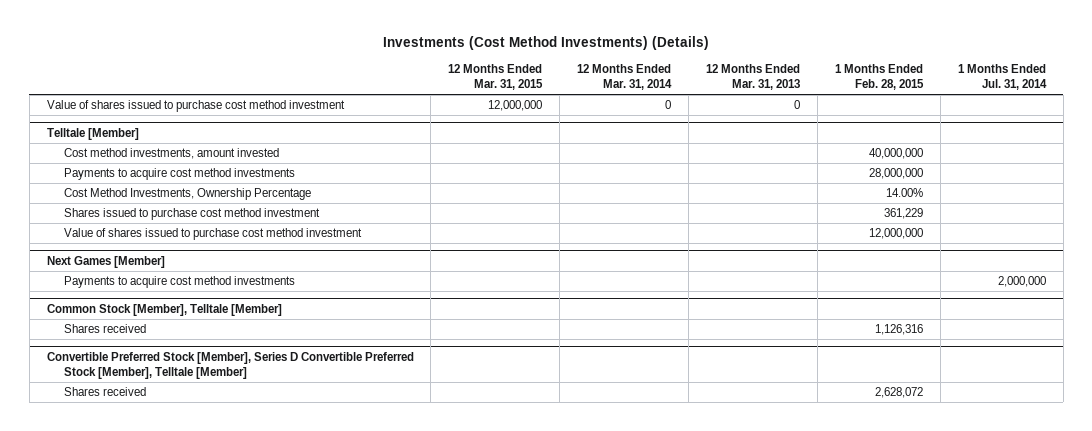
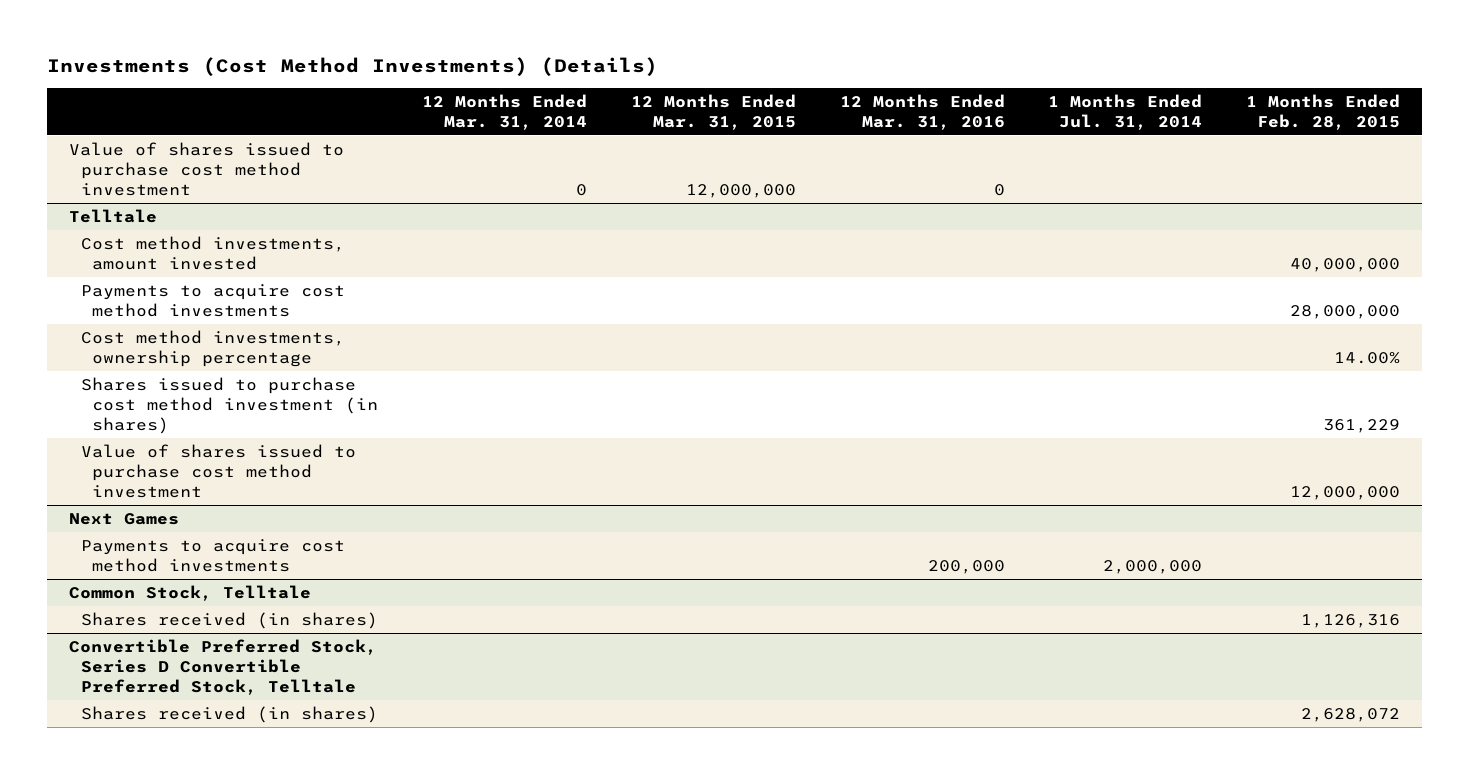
[706,64,801,91] 12 Months Ended Mar. 31, 2013 -> none
none -> [839,93,1005,130] 12 Months Ended Mar. 31, 2016
[46,127,139,140] Telltale [Member] -> [69,209,158,224] Telltale
[63,188,311,201] Cost Method Investments, Ownership Percentage -> [80,330,345,367] Cost method investments, ownership percentage
[63,208,320,221] Shares issued to purchase cost method investment -> [80,377,379,434] Shares issued to purchase cost method investment (in shares)
[46,255,165,268] Next Games [Member] -> [69,513,180,526] Next Games
[46,303,282,316] Common Stock [Member], Telltale [Member] -> [69,585,312,602] Common Stock, Telltale
[63,324,146,334] Shares received -> [80,612,378,630] Shares received (in shares)
[46,351,414,379] Convertible Preferred Stock [Member], Series D Convertible Preferred Stock [Member], Telltale [Member] -> [69,639,378,695] Convertible Preferred Stock, Series D Convertible Preferred Stock, Telltale
[63,387,146,397] Shares received -> [80,706,378,724] Shares received (in shares)

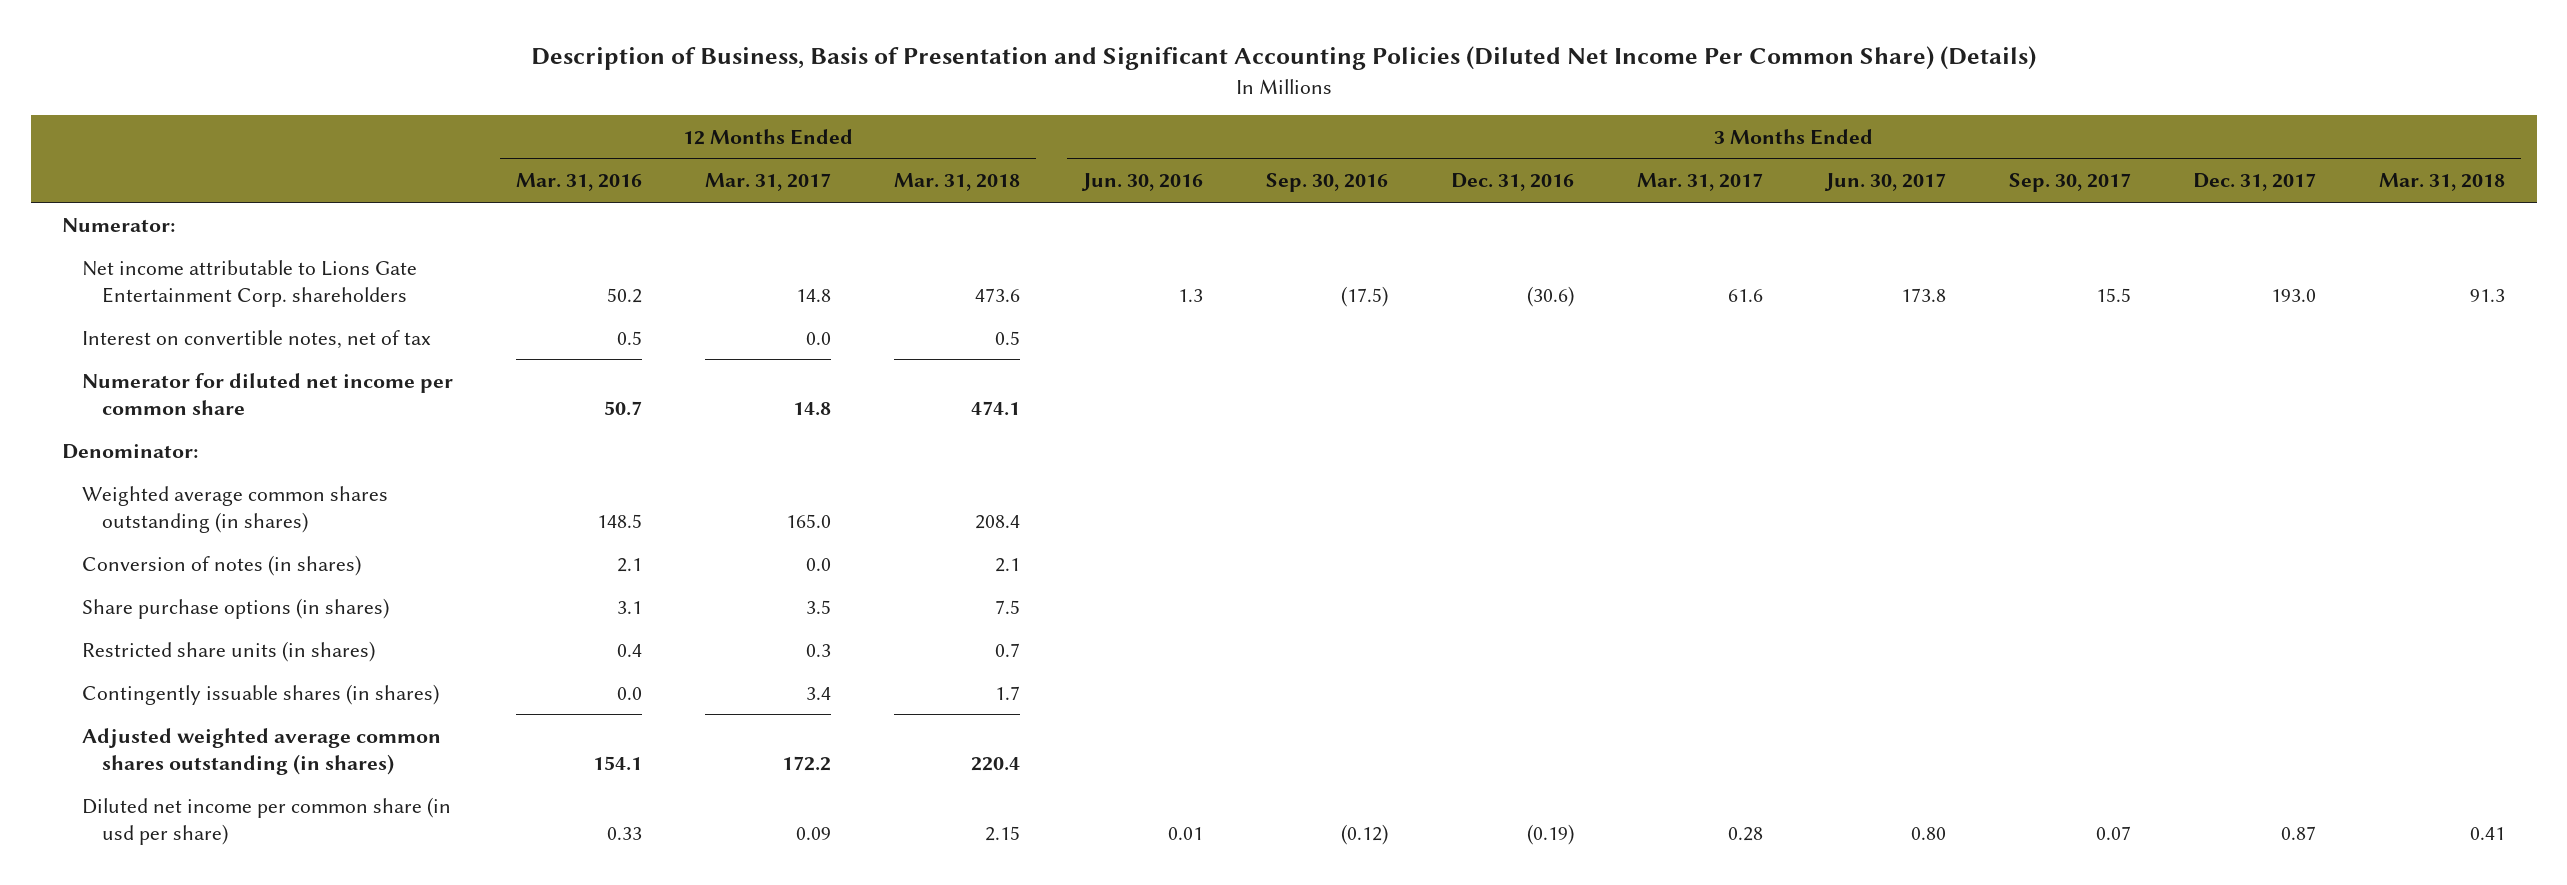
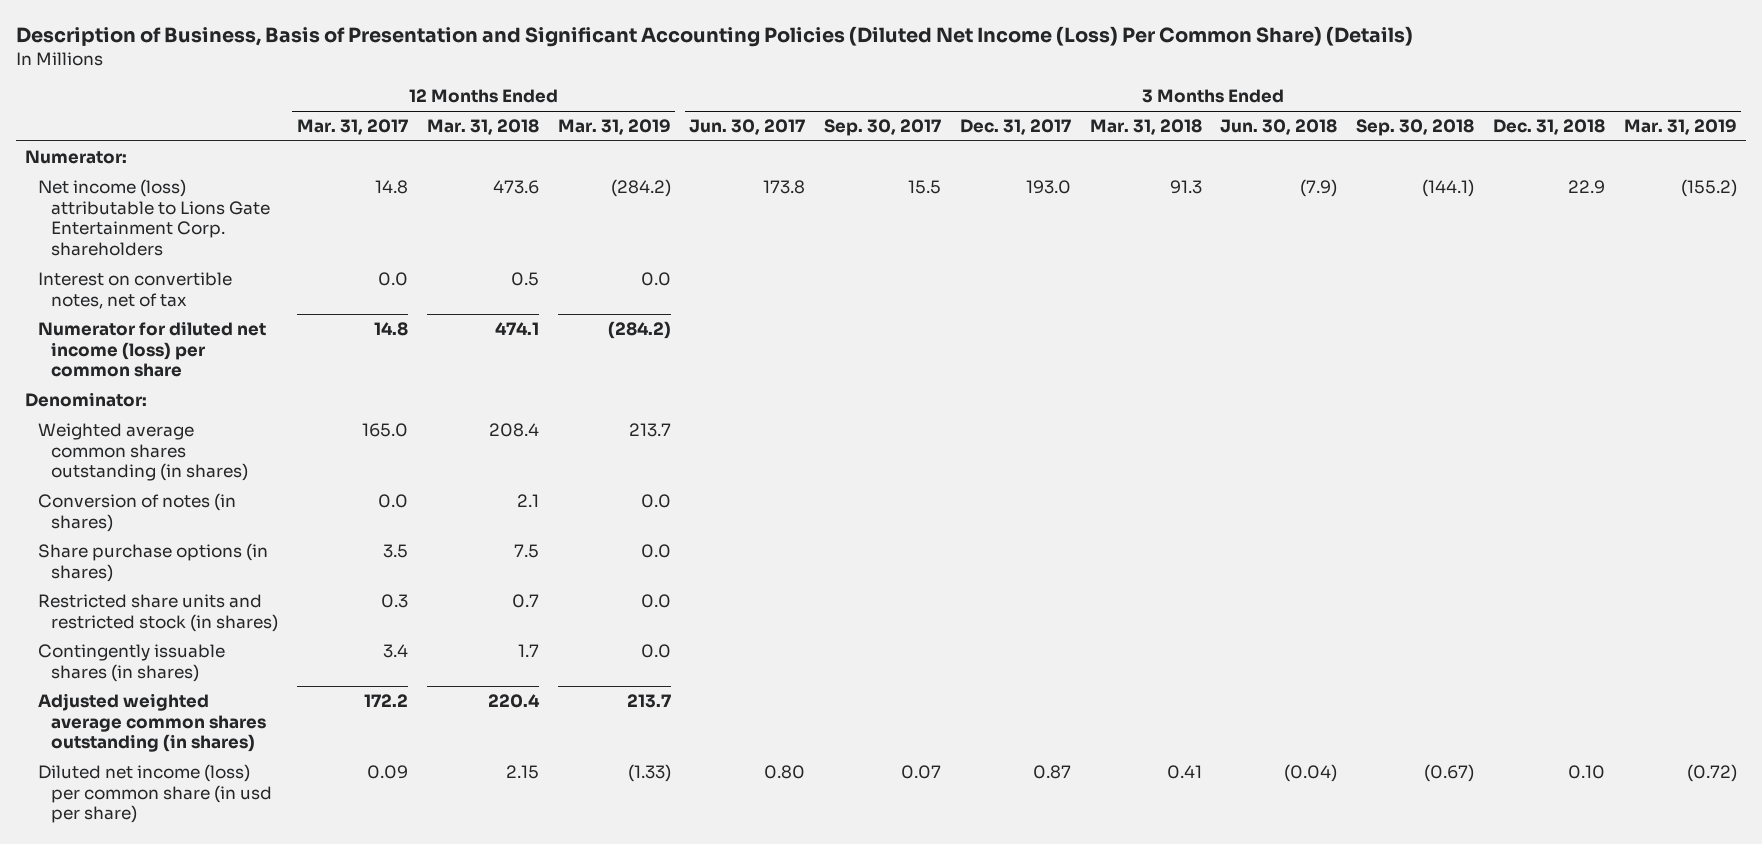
[530,46,2036,71] Description of Business, Basis of Presentation and Significant Accounting Policies (Diluted Net Income Per Common Share) (Details) -> [15,25,1413,47] Description of Business, Basis of Presentation and Significant Accounting Policies (Diluted Net Income (Loss) Per Common Share) (Details)
[516,173,643,192] Mar. 31, 2016 -> none
[1080,173,1203,192] Jun. 30, 2016 -> none
[1265,173,1388,193] Sep. 30, 2016 -> none
[1450,173,1574,192] Dec. 31, 2016 -> none
[1636,173,1763,192] Mar. 31, 2017 -> none
none -> [557,119,671,136] Mar. 31, 2019
none -> [1220,119,1338,136] Jun. 30, 2018
none -> [1356,119,1475,137] Sep. 30, 2018
none -> [1492,119,1605,136] Dec. 31, 2018
none -> [1623,119,1737,136] Mar. 31, 2019
[82,259,418,307] Net income attributable to Lions Gate Entertainment Corp. shareholders -> [38,178,271,256] Net income (loss) attributable to Lions Gate Entertainment Corp. shareholders
[82,372,454,415] Numerator for diluted net income per common share -> [38,320,267,378] Numerator for diluted net income (loss) per common share
[82,640,376,662] Restricted share units (in shares) -> [38,593,279,632] Restricted share units and restricted stock (in shares)
[82,796,452,845] Diluted net income per common share (in usd per share) -> [38,763,273,824] Diluted net income (loss) per common share (in usd per share)

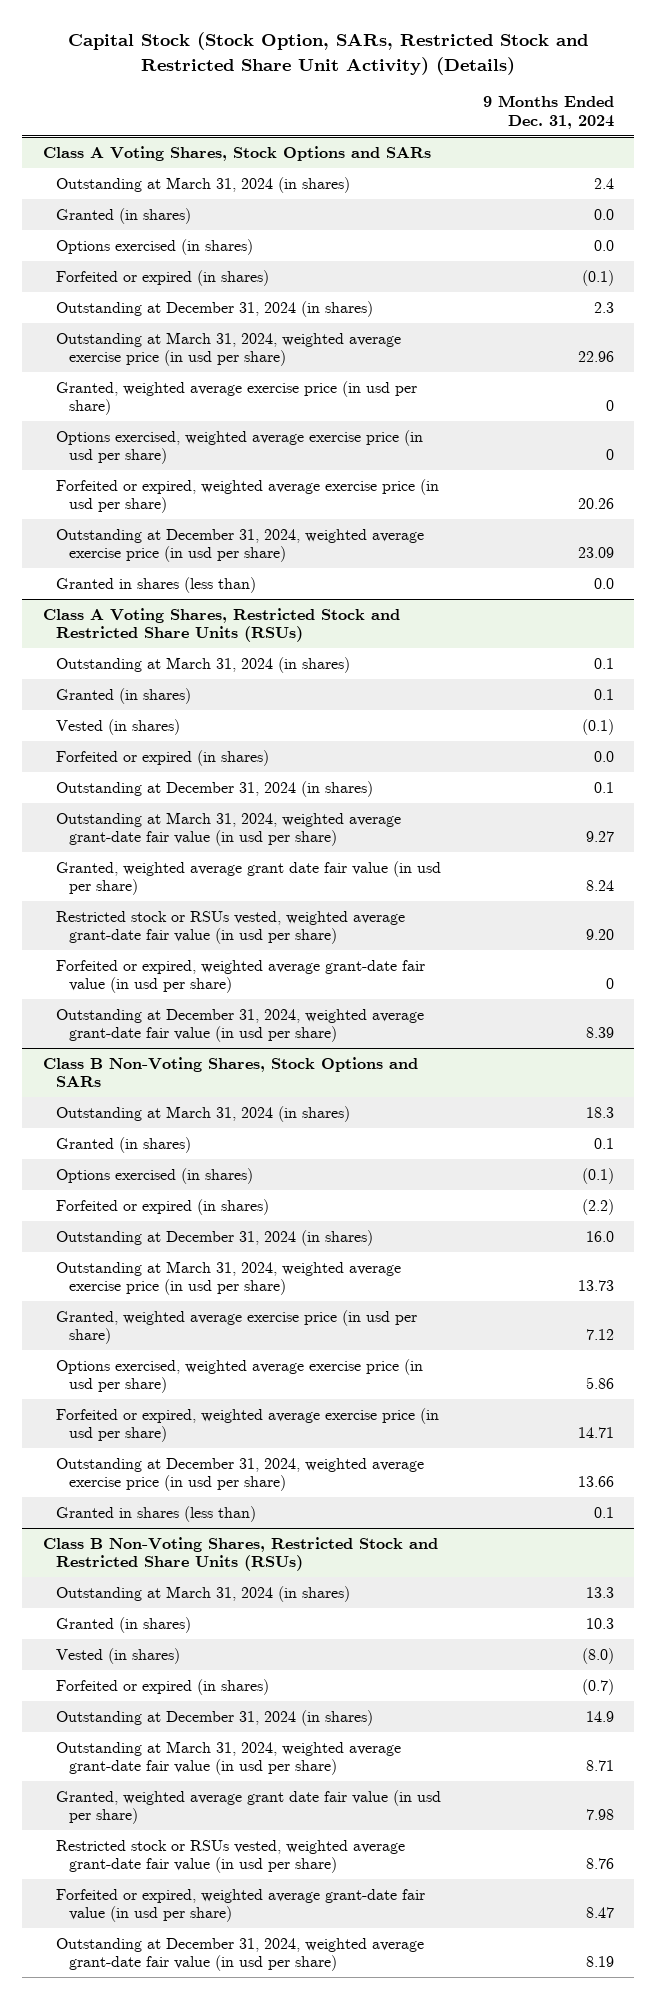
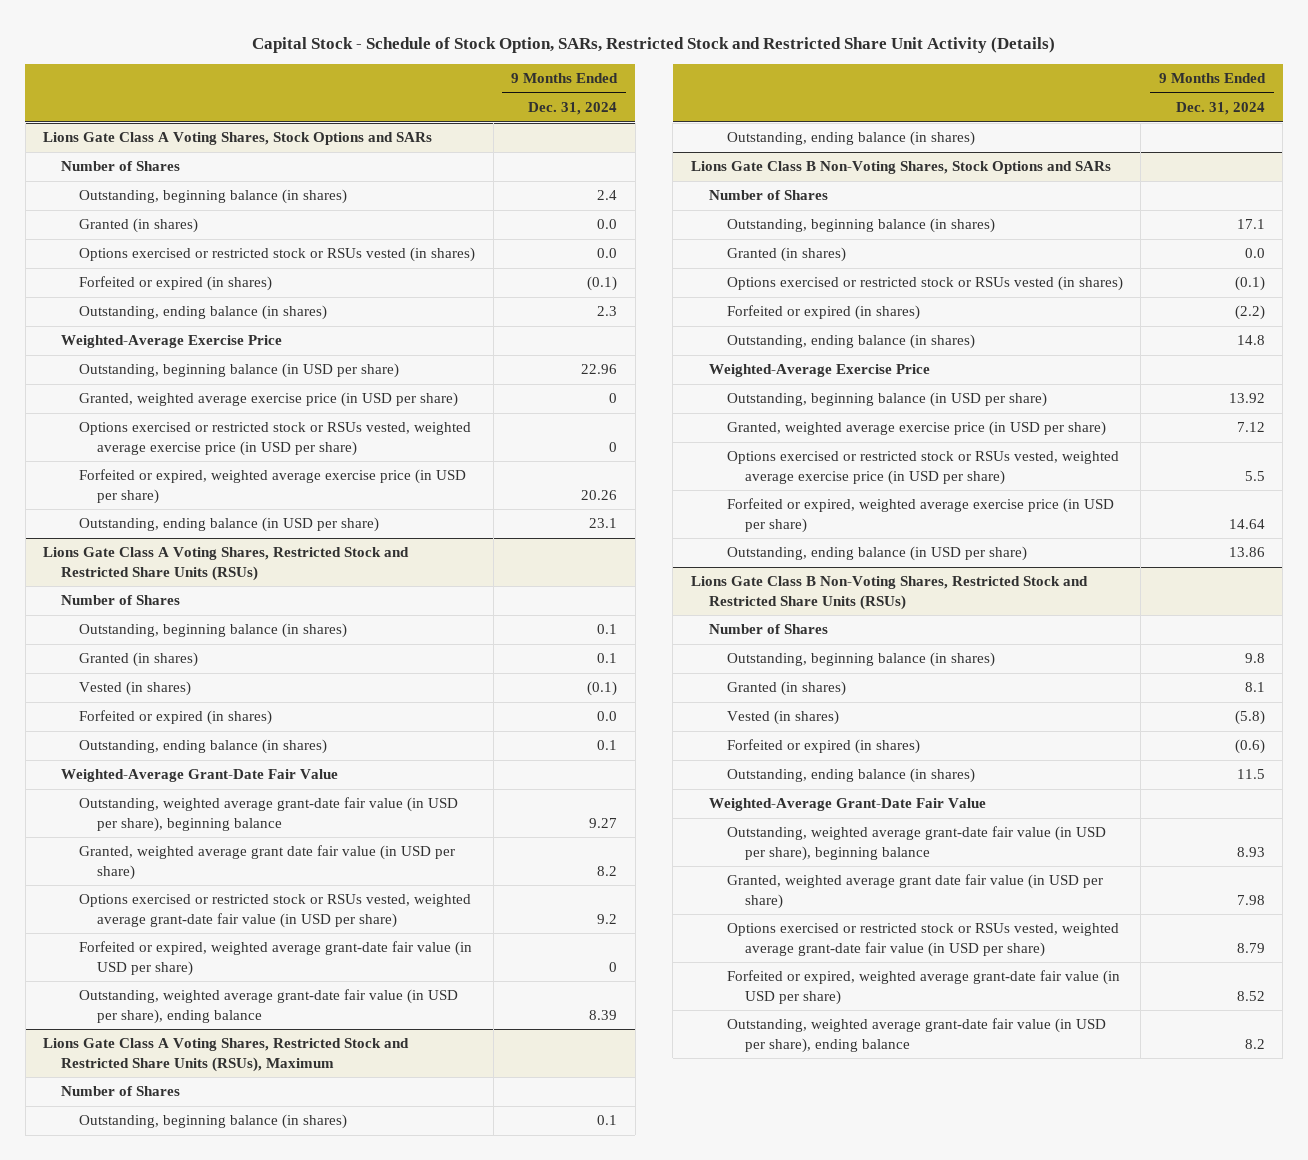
[68,32,589,75] Capital Stock (Stock Option, SARs, Restricted Stock and Restricted Share Unit Activity) (Details) -> [252,36,1056,53] Capital Stock - Schedule of Stock Option, SARs, Restricted Stock and Restricted Share Unit Activity (Details)
[42,145,431,161] Class A Voting Shares, Stock Options and SARs -> [43,132,433,146] Lions Gate Class A Voting Shares, Stock Options and SARs
none -> [61,161,181,172] Number of Shares
[55,176,350,193] Outstanding at March 31, 2024 (in shares) -> [79,189,348,205] Outstanding, beginning balance (in shares)
[55,238,253,255] Options exercised (in shares) -> [79,247,476,263] Options exercised or restricted stock or RSUs vested (in shares)
[55,576,256,593] Granted in shares (less than) -> none
[55,300,373,317] Outstanding at December 31, 2024 (in shares) -> [79,305,328,321] Outstanding, ending balance (in shares)
none -> [61,335,283,349] Weighted-Average Exercise Price
[55,331,401,367] Outstanding at March 31, 2024, weighted average exercise price (in usd per share) -> [79,363,400,379] Outstanding, beginning balance (in USD per share)
[55,380,417,416] Granted, weighted average exercise price (in usd per share) -> [79,392,459,408] Granted, weighted average exercise price (in USD per share)
[55,429,423,465] Options exercised, weighted average exercise price (in usd per share) -> [79,422,472,456] Options exercised or restricted stock or RSUs vested, weighted average exercise price (in USD per share)
[55,478,439,514] Forfeited or expired, weighted average exercise price (in usd per share) -> [79,469,467,504] Forfeited or expired, weighted average exercise price (in USD per share)
[55,528,424,563] Outstanding at December 31, 2024, weighted average exercise price (in usd per share) -> [79,517,380,533] Outstanding, ending balance (in USD per share)
[577,547,614,559] 23.09 -> [589,518,618,529] 23.1
[42,607,400,643] Class A Voting Shares, Restricted Stock and Restricted Share Units (RSUs) -> [43,547,410,581] Lions Gate Class A Voting Shares, Restricted Stock and Restricted Share Units (RSUs)
none -> [61,595,181,606] Number of Shares
[55,656,350,673] Outstanding at March 31, 2024 (in shares) -> [79,623,348,639] Outstanding, beginning balance (in shares)
[55,780,373,797] Outstanding at December 31, 2024 (in shares) -> [79,739,328,755] Outstanding, ending balance (in shares)
none -> [61,769,339,783] Weighted-Average Grant-Date Fair Value
[55,811,401,847] Outstanding at March 31, 2024, weighted average grant-date fair value (in usd per share) -> [79,797,459,832] Outstanding, weighted average grant-date fair value (in USD per share), beginning balance
[55,860,441,896] Granted, weighted average grant date fair value (in usd per share) -> [79,845,456,880] Granted, weighted average grant date fair value (in USD per share)
[585,880,614,892] 8.24 -> [597,865,618,876] 8.2
[55,910,405,945] Restricted stock or RSUs vested, weighted average grant-date fair value (in usd per share) -> [79,894,472,928] Options exercised or restricted stock or RSUs vested, weighted average grant-date fair value (in USD per share)
[585,929,614,941] 9.20 -> [597,913,618,924] 9.2
[55,959,425,994] Forfeited or expired, weighted average grant-date fair value (in usd per share) -> [79,941,473,976] Forfeited or expired, weighted average grant-date fair value (in USD per share)
[55,1008,424,1043] Outstanding at December 31, 2024, weighted average grant-date fair value (in usd per share) -> [79,989,459,1024] Outstanding, weighted average grant-date fair value (in USD per share), ending balance
none -> [43,1038,410,1072] Lions Gate Class A Voting Shares, Restricted Stock and Restricted Share Units (RSUs), Maximum
none -> [61,1086,181,1097] Number of Shares
none -> [79,1114,348,1130] Outstanding, beginning balance (in shares)
none -> [726,131,975,147] Outstanding, ending balance (in shares)
[42,1056,418,1088] Class B Non-Voting Shares, Stock Options and SARs -> [690,161,1111,175] Lions Gate Class B Non-Voting Shares, Stock Options and SARs
none -> [708,190,828,201] Number of Shares
[55,1105,350,1122] Outstanding at March 31, 2024 (in shares) -> [726,218,995,234] Outstanding, beginning balance (in shares)
[585,1106,614,1118] 18.3 -> [1236,219,1265,230] 17.1
[593,1137,614,1149] 0.1 -> [1244,248,1265,259] 0.0
[55,1167,253,1184] Options exercised (in shares) -> [726,276,1123,292] Options exercised or restricted stock or RSUs vested (in shares)
[55,1505,256,1522] Granted in shares (less than) -> none
[55,1229,373,1246] Outstanding at December 31, 2024 (in shares) -> [726,334,975,350] Outstanding, ending balance (in shares)
[585,1230,614,1242] 16.0 -> [1236,335,1265,346] 14.8
none -> [708,364,930,378] Weighted-Average Exercise Price
[55,1260,401,1296] Outstanding at March 31, 2024, weighted average exercise price (in usd per share) -> [726,392,1047,408] Outstanding, beginning balance (in USD per share)
[577,1280,614,1292] 13.73 -> [1228,393,1265,404] 13.92
[55,1309,417,1345] Granted, weighted average exercise price (in usd per share) -> [726,421,1106,437] Granted, weighted average exercise price (in USD per share)
[55,1358,423,1394] Options exercised, weighted average exercise price (in usd per share) -> [726,451,1119,485] Options exercised or restricted stock or RSUs vested, weighted average exercise price (in USD per share)
[585,1377,614,1390] 5.86 -> [1244,470,1265,481] 5.5
[55,1407,439,1443] Forfeited or expired, weighted average exercise price (in usd per share) -> [726,498,1114,533] Forfeited or expired, weighted average exercise price (in USD per share)
[577,1427,614,1439] 14.71 -> [1228,518,1265,529] 14.64
[55,1457,424,1492] Outstanding at December 31, 2024, weighted average exercise price (in usd per share) -> [726,546,1027,562] Outstanding, ending balance (in USD per share)
[577,1476,614,1488] 13.66 -> [1228,547,1265,558] 13.86
[42,1536,438,1572] Class B Non-Voting Shares, Restricted Stock and Restricted Share Units (RSUs) -> [690,576,1088,610] Lions Gate Class B Non-Voting Shares, Restricted Stock and Restricted Share Units (RSUs)
none -> [708,624,828,635] Number of Shares
[55,1585,350,1602] Outstanding at March 31, 2024 (in shares) -> [726,652,995,668] Outstanding, beginning balance (in shares)
[585,1586,614,1598] 13.3 -> [1244,653,1265,664] 9.8
[585,1617,614,1629] 10.3 -> [1244,682,1265,693] 8.1
[581,1647,614,1664] (8.0) -> [1234,710,1265,726] (5.8)
[581,1678,614,1695] (0.7) -> [1234,739,1265,755] (0.6)
[55,1709,373,1726] Outstanding at December 31, 2024 (in shares) -> [726,768,975,784] Outstanding, ending balance (in shares)
[585,1710,614,1722] 14.9 -> [1236,769,1265,780] 11.5
none -> [708,798,986,812] Weighted-Average Grant-Date Fair Value
[55,1740,401,1776] Outstanding at March 31, 2024, weighted average grant-date fair value (in usd per share) -> [726,826,1106,861] Outstanding, weighted average grant-date fair value (in USD per share), beginning balance
[585,1760,614,1772] 8.71 -> [1236,846,1265,857] 8.93
[55,1789,441,1825] Granted, weighted average grant date fair value (in usd per share) -> [726,874,1103,909] Granted, weighted average grant date fair value (in USD per share)
[55,1839,405,1874] Restricted stock or RSUs vested, weighted average grant-date fair value (in usd per share) -> [726,923,1119,957] Options exercised or restricted stock or RSUs vested, weighted average grant-date fair value (in USD per share)
[585,1858,614,1870] 8.76 -> [1236,942,1265,953] 8.79
[55,1888,425,1923] Forfeited or expired, weighted average grant-date fair value (in usd per share) -> [726,970,1120,1005] Forfeited or expired, weighted average grant-date fair value (in USD per share)
[585,1907,614,1919] 8.47 -> [1236,990,1265,1001] 8.52
[55,1937,424,1972] Outstanding at December 31, 2024, weighted average grant-date fair value (in usd per share) -> [726,1018,1106,1053] Outstanding, weighted average grant-date fair value (in USD per share), ending balance
[585,1956,614,1968] 8.19 -> [1244,1038,1265,1049] 8.2

